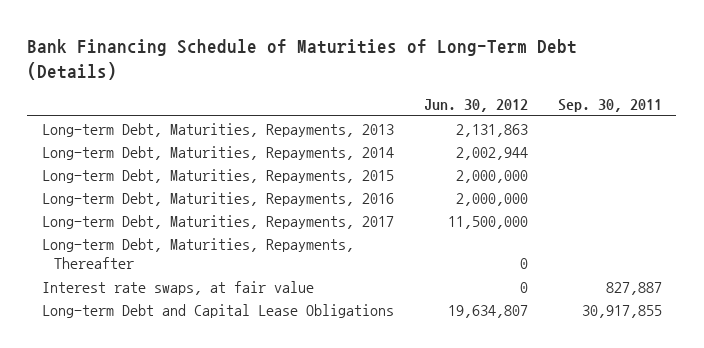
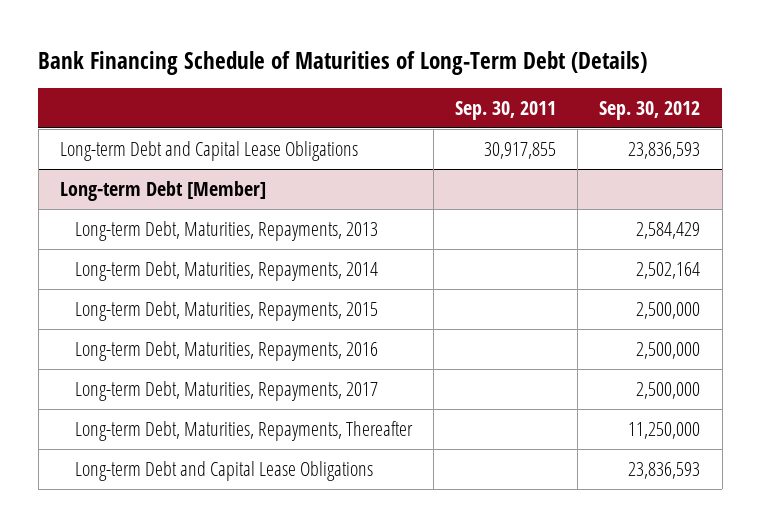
[423,99,528,113] Jun. 30, 2012 -> none
none -> [599,100,701,120] Sep. 30, 2012
[42,122,395,137] Long-term Debt, Maturities, Repayments, 2013 -> none
[42,145,395,160] Long-term Debt, Maturities, Repayments, 2014 -> none
[42,168,395,183] Long-term Debt, Maturities, Repayments, 2015 -> none
[42,191,395,206] Long-term Debt, Maturities, Repayments, 2016 -> none
[42,214,395,229] Long-term Debt, Maturities, Repayments, 2017 -> none
[42,237,355,270] Long-term Debt, Maturities, Repayments, Thereafter -> none
[42,280,315,295] Interest rate swaps, at fair value -> none
none -> [59,180,266,201] Long-term Debt [Member]
none -> [75,220,379,241] Long-term Debt, Maturities, Repayments, 2013
none -> [75,260,379,281] Long-term Debt, Maturities, Repayments, 2014
none -> [75,300,379,321] Long-term Debt, Maturities, Repayments, 2015
none -> [75,340,379,361] Long-term Debt, Maturities, Repayments, 2016
none -> [75,380,379,401] Long-term Debt, Maturities, Repayments, 2017
none -> [75,420,414,441] Long-term Debt, Maturities, Repayments, Thereafter
none -> [75,460,374,481] Long-term Debt and Capital Lease Obligations

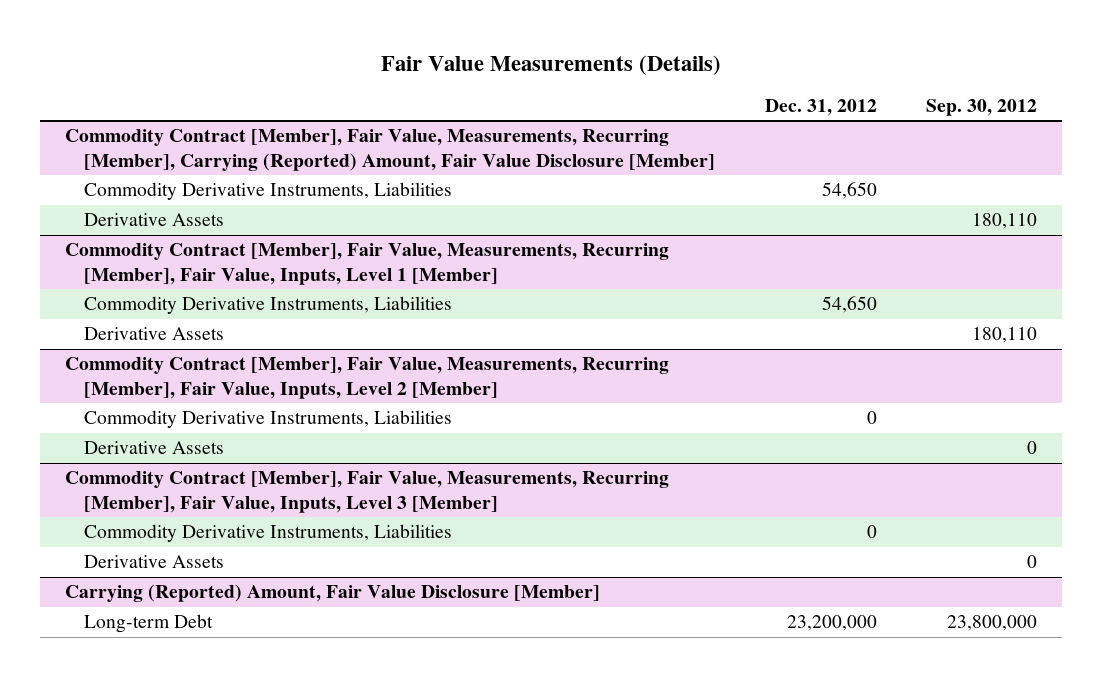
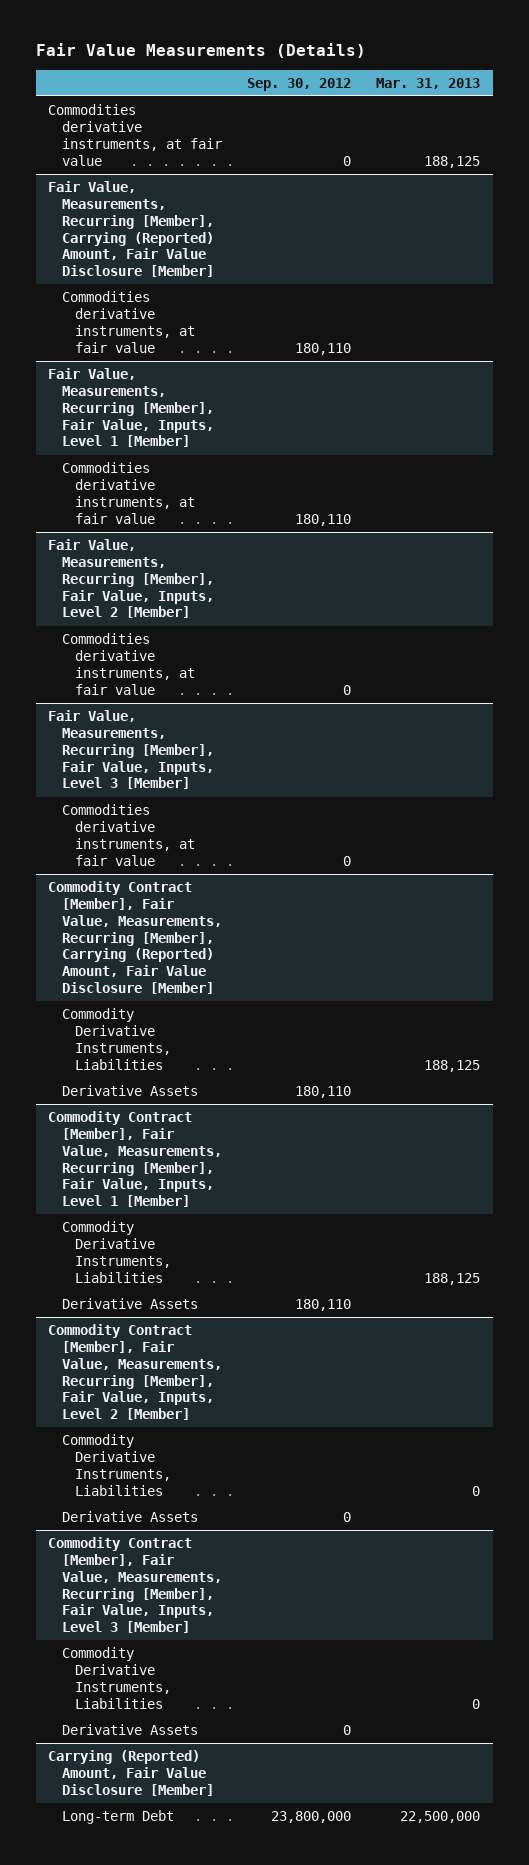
[764,98,877,116] Dec. 31, 2012 -> none
none -> [376,77,481,89] Mar. 31, 2013
none -> [48,103,222,166] Commodities derivative instruments, at fair value
none -> [48,180,214,278] Fair Value, Measurements, Recurring [Member], Carrying (Reported) Amount, Fair Value Disclosure [Member]
none -> [61,290,196,353] Commodities derivative instruments, at fair value
none -> [48,367,214,448] Fair Value, Measurements, Recurring [Member], Fair Value, Inputs, Level 1 [Member]
none -> [61,461,196,524] Commodities derivative instruments, at fair value
none -> [48,538,214,619] Fair Value, Measurements, Recurring [Member], Fair Value, Inputs, Level 2 [Member]
none -> [61,632,196,695] Commodities derivative instruments, at fair value
none -> [48,709,214,790] Fair Value, Measurements, Recurring [Member], Fair Value, Inputs, Level 3 [Member]
none -> [61,803,196,866] Commodities derivative instruments, at fair value

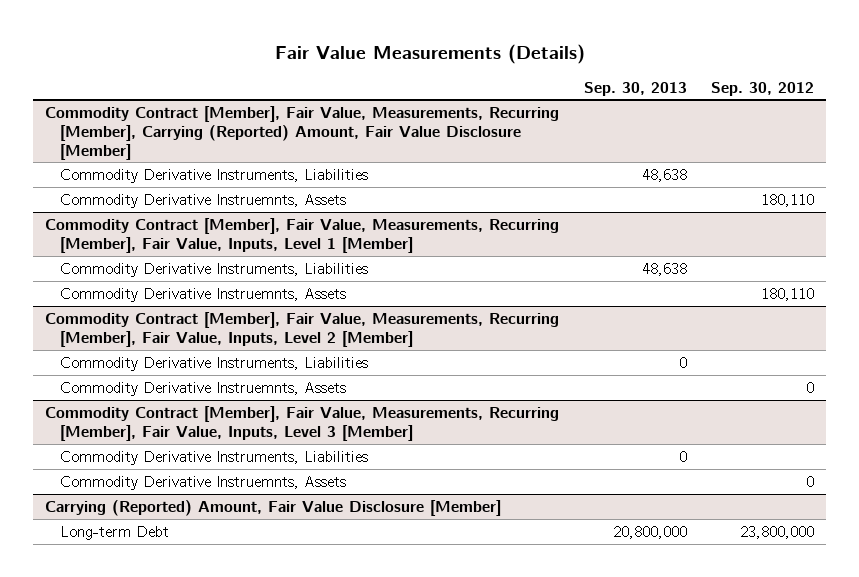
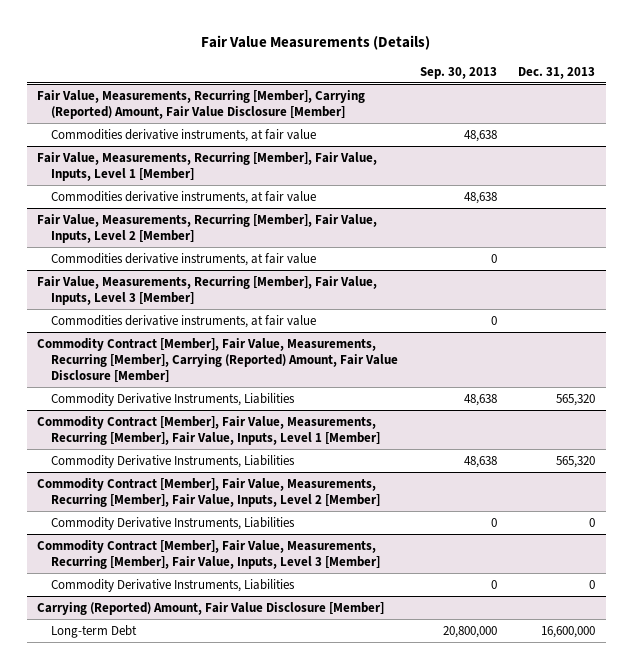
[710,81,814,96] Sep. 30, 2012 -> none
none -> [518,66,596,79] Dec. 31, 2013
none -> [37,89,366,119] Fair Value, Measurements, Recurring [Member], Carrying (Reported) Amount, Fair Value Disclosure [Member]
none -> [51,128,317,142] Commodities derivative instruments, at fair value
none -> [37,151,378,181] Fair Value, Measurements, Recurring [Member], Fair Value, Inputs, Level 1 [Member]
none -> [51,190,317,204] Commodities derivative instruments, at fair value
none -> [37,213,378,243] Fair Value, Measurements, Recurring [Member], Fair Value, Inputs, Level 2 [Member]
none -> [51,252,317,266] Commodities derivative instruments, at fair value
none -> [37,275,378,305] Fair Value, Measurements, Recurring [Member], Fair Value, Inputs, Level 3 [Member]
none -> [51,314,317,328] Commodities derivative instruments, at fair value
[59,193,346,208] Commodity Derivative Instruemnts, Assets -> none
[59,287,346,302] Commodity Derivative Instruemnts, Assets -> none
[59,381,346,396] Commodity Derivative Instruemnts, Assets -> none
[59,475,346,490] Commodity Derivative Instruemnts, Assets -> none

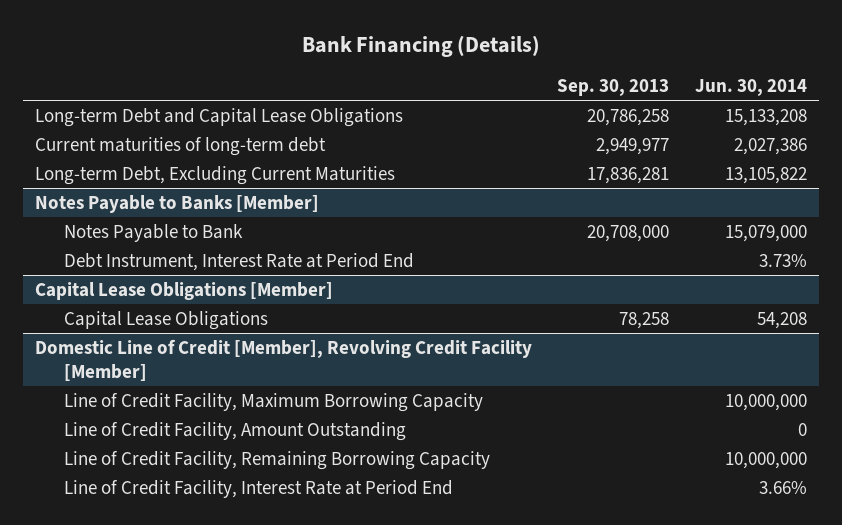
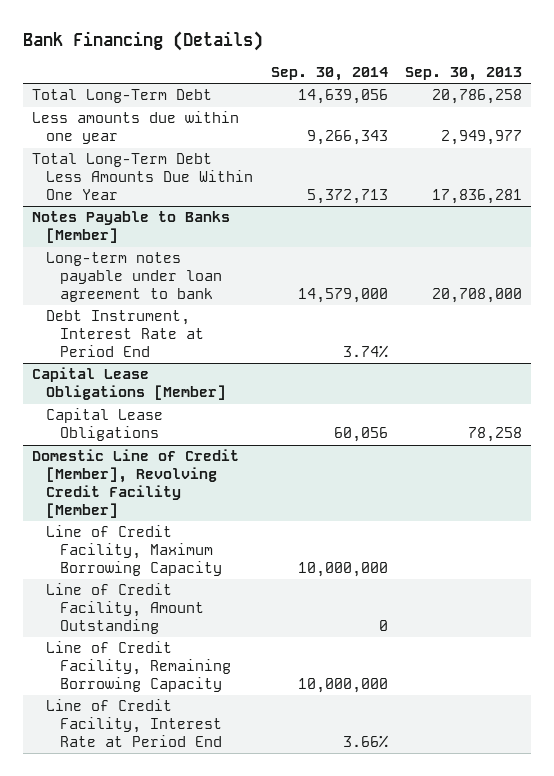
[694,79,807,97] Jun. 30, 2014 -> none
none -> [270,66,388,81] Sep. 30, 2014
[35,107,404,127] Long-term Debt and Capital Lease Obligations -> [32,89,213,104] Total Long-Term Debt
[35,136,327,156] Current maturities of long-term debt -> [32,111,240,145] Less amounts due within one year
[35,165,396,185] Long-term Debt, Excluding Current Maturities -> [32,153,254,201] Total Long-Term Debt Less Amounts Due Within One Year
[63,223,243,242] Notes Payable to Bank -> [46,252,223,303] Long-term notes payable under loan agreement to bank

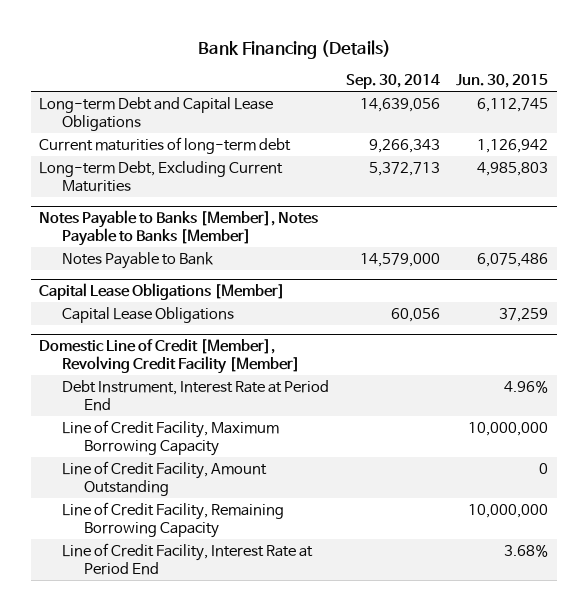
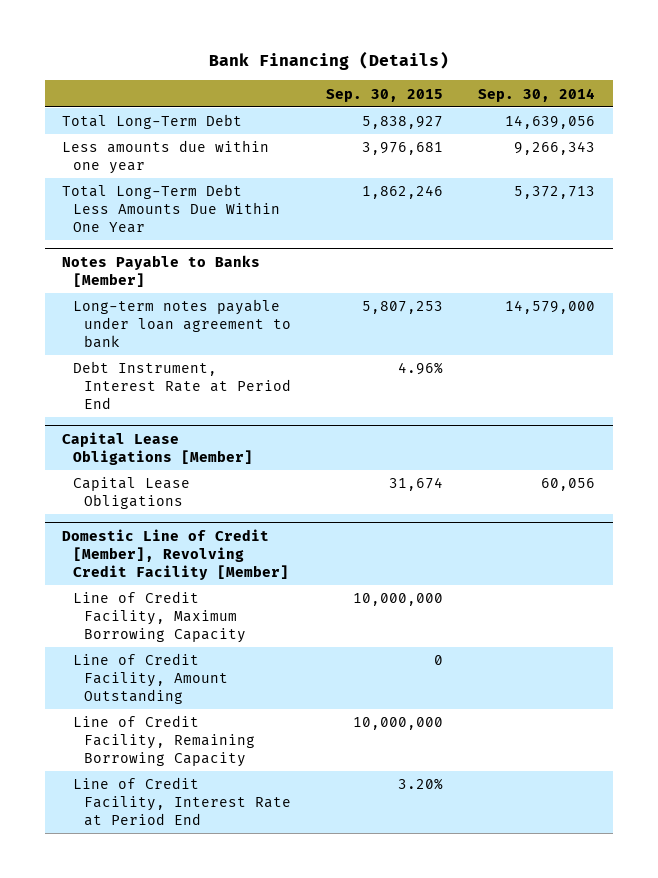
[456,74,549,89] Jun. 30, 2015 -> none
none -> [326,88,444,102] Sep. 30, 2015
[39,96,274,131] Long-term Debt and Capital Lease Obligations -> [62,114,243,130] Total Long-Term Debt
[39,136,292,154] Current maturities of long-term debt -> [62,140,270,174] Less amounts due within one year
[39,160,284,192] Long-term Debt, Excluding Current Maturities -> [62,184,281,233] Total Long-Term Debt Less Amounts Due Within One Year
[39,209,319,246] Notes Payable to Banks [Member], Notes Payable to Banks [Member] -> [62,254,261,287] Notes Payable to Banks [Member]
[61,251,214,269] Notes Payable to Bank -> [73,299,291,348] Long-term notes payable under loan agreement to bank
none -> [73,361,291,409] Debt Instrument, Interest Rate at Period End
[61,379,329,411] Debt Instrument, Interest Rate at Period End -> none

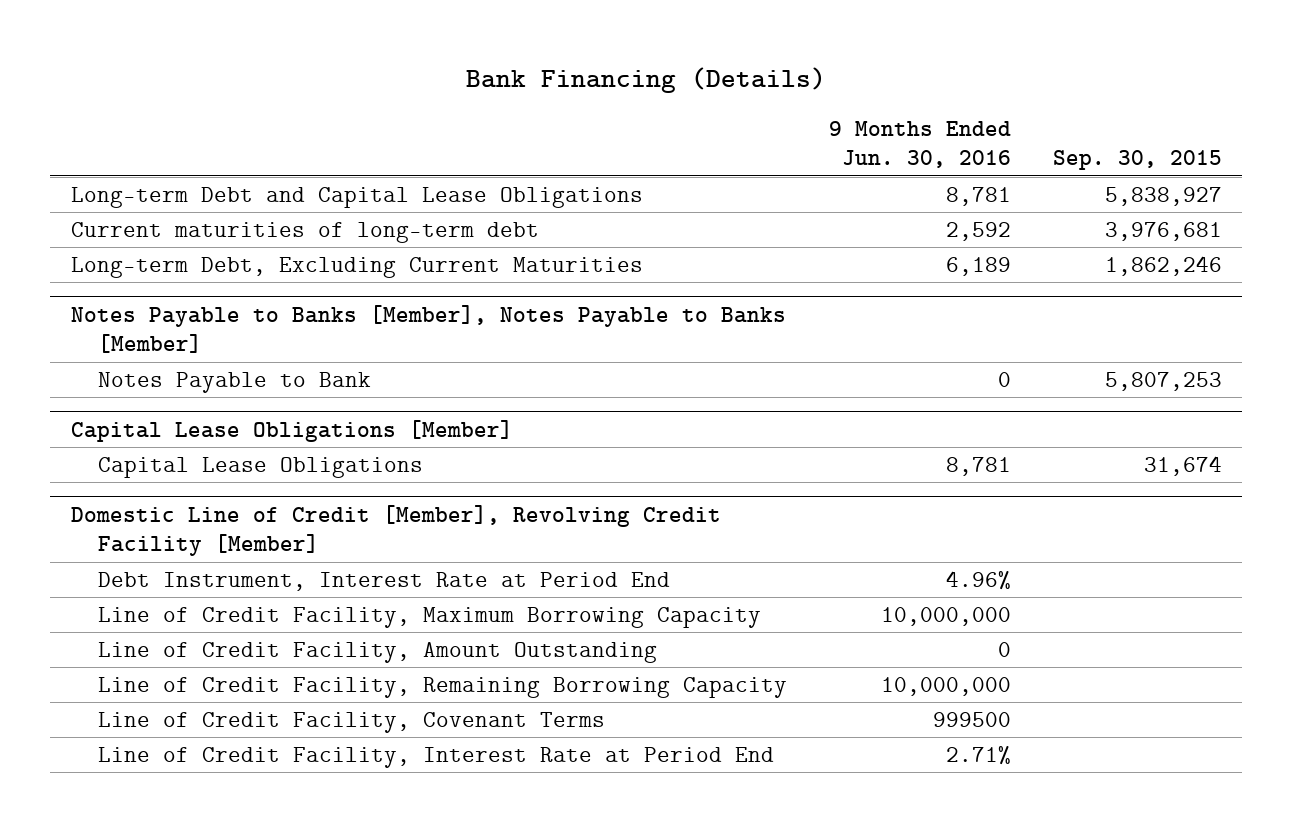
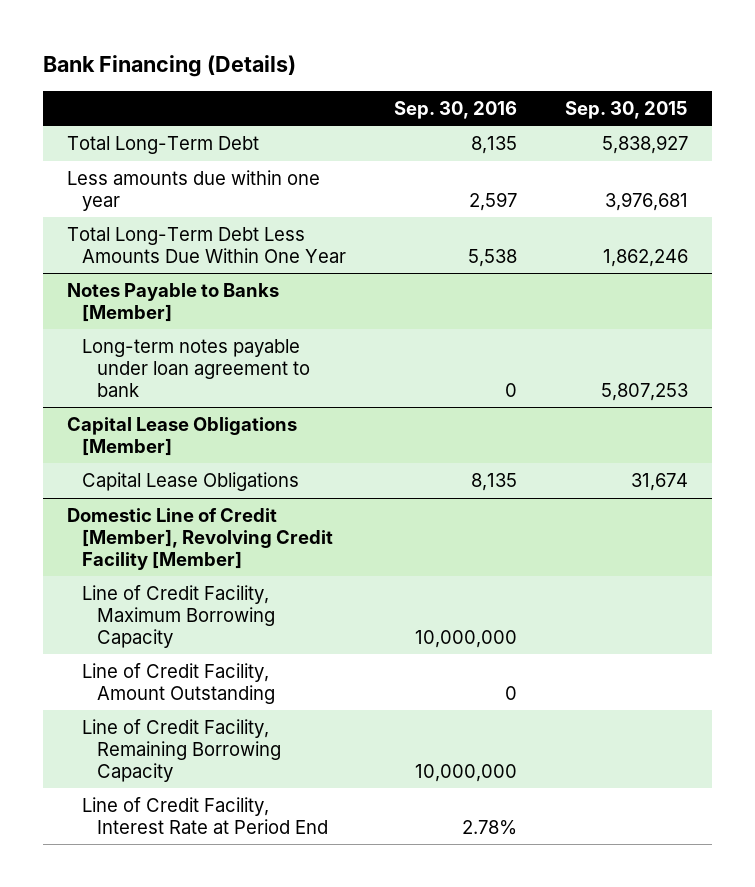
[828,121,1011,169] 9 Months Ended Jun. 30, 2016 -> none
none -> [394,100,518,119] Sep. 30, 2016
[70,187,643,209] Long-term Debt and Capital Lease Obligations -> [67,136,260,155] Total Long-Term Debt
[70,222,539,244] Current maturities of long-term debt -> [67,170,321,211] Less amounts due within one year
[70,257,643,279] Long-term Debt, Excluding Current Maturities -> [67,227,347,263] Total Long-Term Debt Less Amounts Due Within One Year
[70,304,786,354] Notes Payable to Banks [Member], Notes Payable to Banks [Member] -> [67,283,280,322] Notes Payable to Banks [Member]
[98,372,372,394] Notes Payable to Bank -> [82,339,311,397] Long-term notes payable under loan agreement to bank
[98,572,671,592] Debt Instrument, Interest Rate at Period End -> none
[98,712,606,734] Line of Credit Facility, Covenant Terms -> none

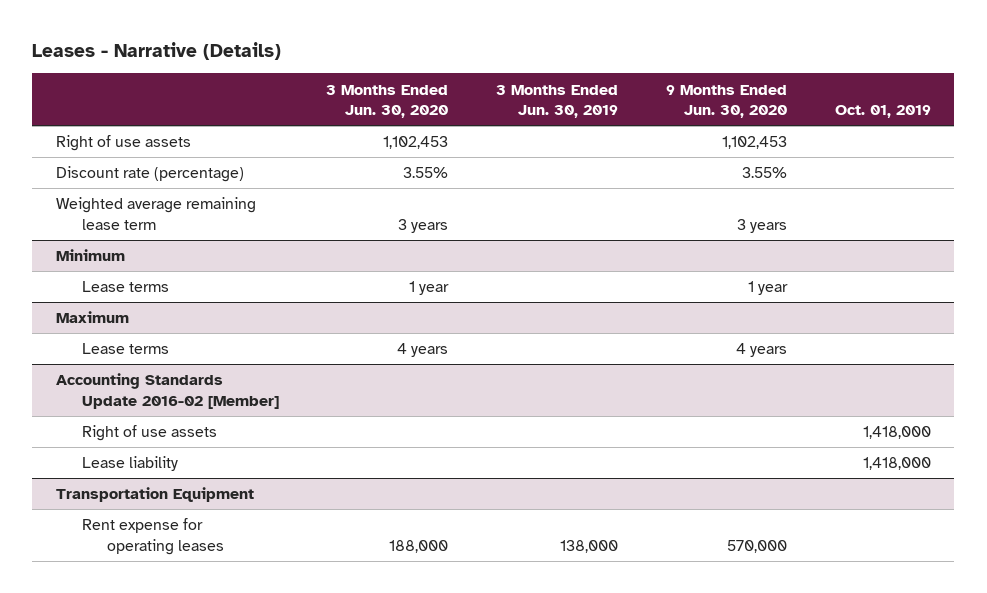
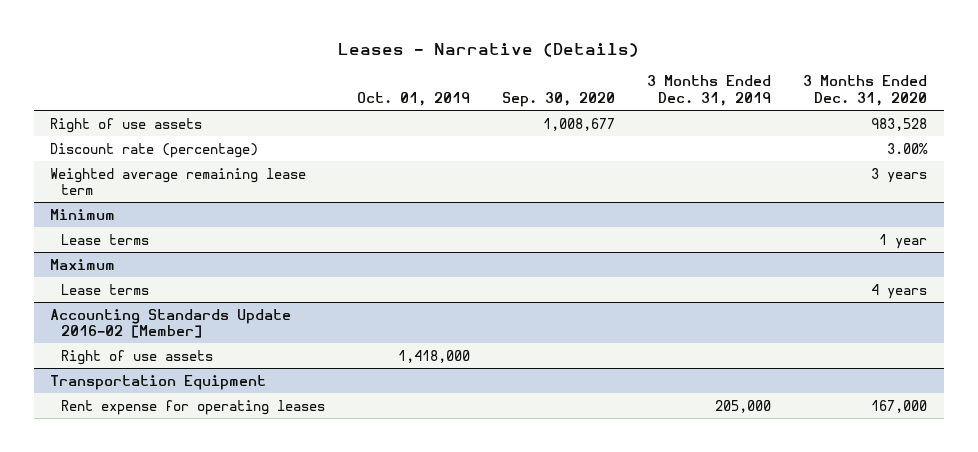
[326,84,449,119] 3 Months Ended Jun. 30, 2020 -> none
[496,84,619,119] 3 Months Ended Jun. 30, 2019 -> none
[665,84,787,119] 9 Months Ended Jun. 30, 2020 -> none
none -> [502,91,616,107] Sep. 30, 2020
none -> [647,75,772,106] 3 Months Ended Dec. 31, 2019
none -> [803,75,928,106] 3 Months Ended Dec. 31, 2020
[81,456,178,472] Lease liability -> none

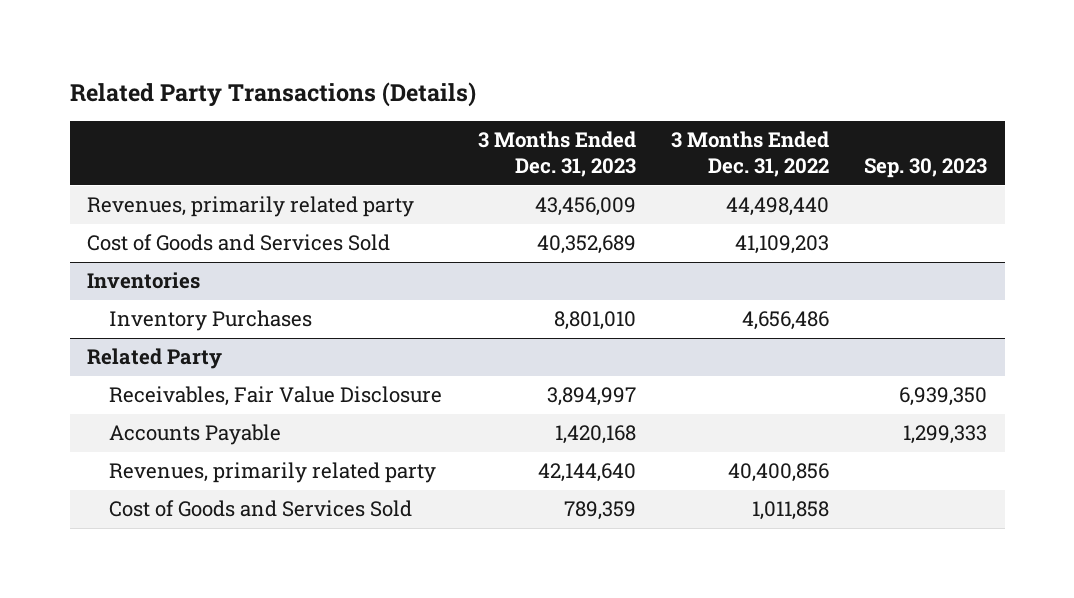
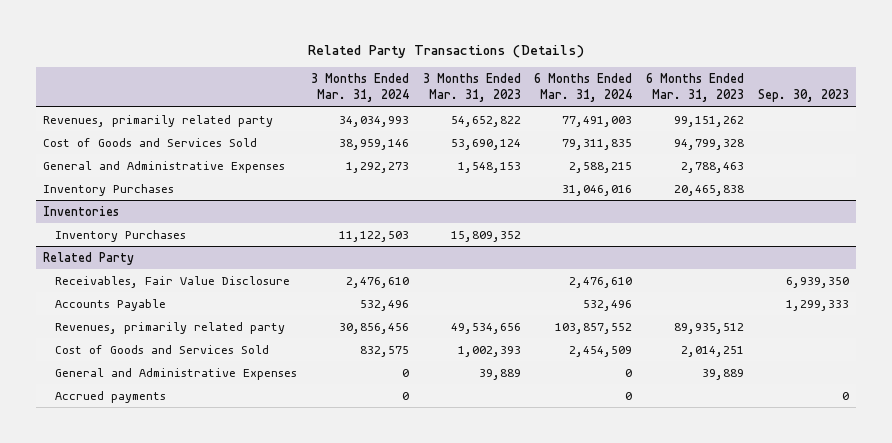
[477,131,636,178] 3 Months Ended Dec. 31, 2023 -> none
[670,131,829,178] 3 Months Ended Dec. 31, 2022 -> none
none -> [311,73,410,103] 3 Months Ended Mar. 31, 2024
none -> [422,73,521,103] 3 Months Ended Mar. 31, 2023
none -> [534,73,633,103] 6 Months Ended Mar. 31, 2024
none -> [646,73,745,103] 6 Months Ended Mar. 31, 2023
none -> [43,160,286,173] General and Administrative Expenses
none -> [43,183,175,196] Inventory Purchases
none -> [55,367,298,380] General and Administrative Expenses
none -> [55,390,167,403] Accrued payments

